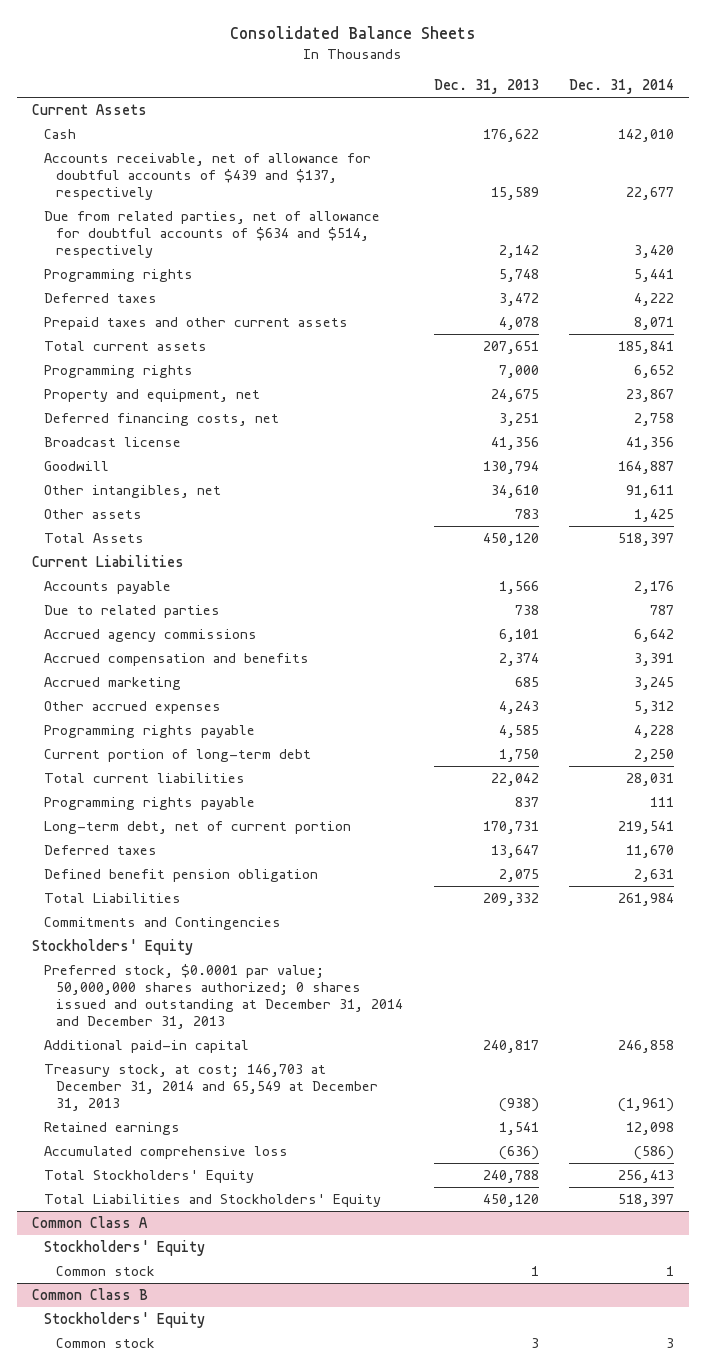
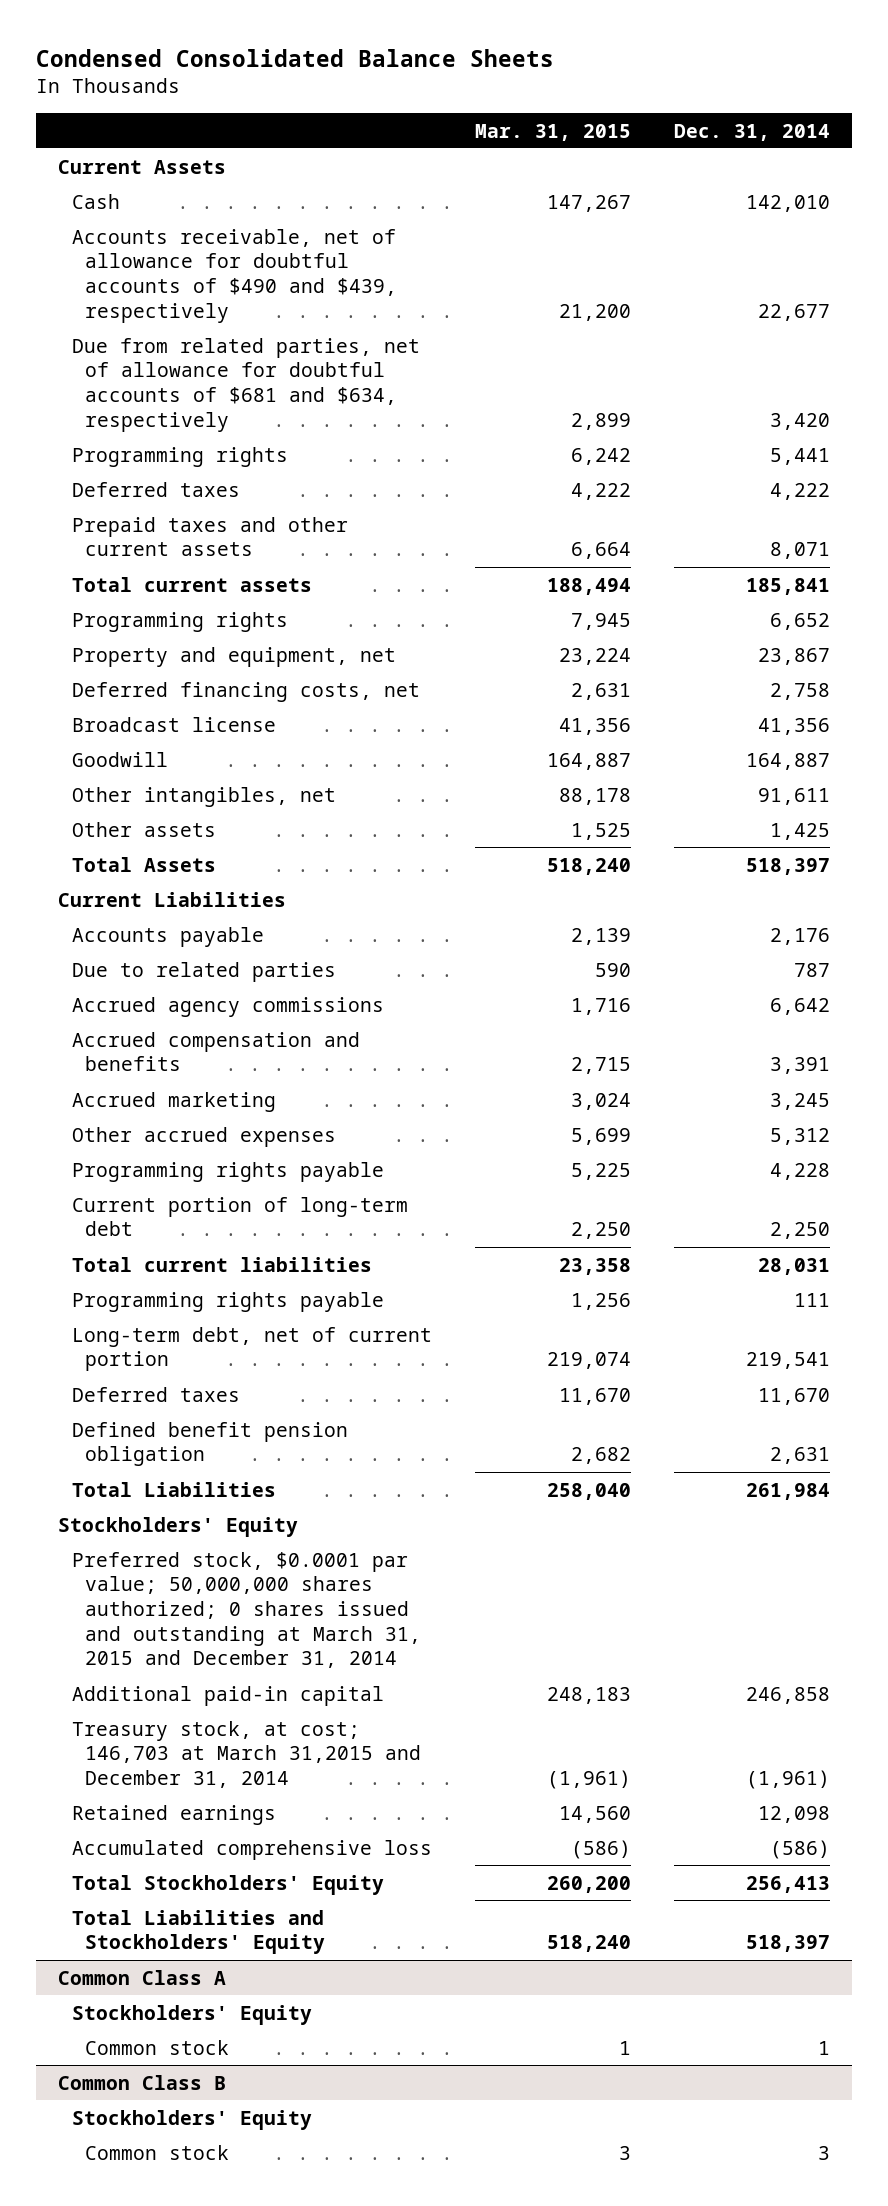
[230,26,477,40] Consolidated Balance Sheets -> [36,48,555,67] Condensed Consolidated Balance Sheets
[433,79,539,95] Dec. 31, 2013 -> none
none -> [474,123,631,141] Mar. 31, 2015
[44,152,372,201] Accounts receivable, net of allowance for doubtful accounts of $439 and $137, respectively -> [71,228,398,323] Accounts receivable, net of allowance for doubtful accounts of $490 and $439, respectively
[44,210,381,259] Due from related parties, net of allowance for doubtful accounts of $634 and $514, respectively -> [71,337,420,432] Due from related parties, net of allowance for doubtful accounts of $681 and $634, respectively
[44,916,282,930] Commitments and Contingencies -> none
[44,963,403,1030] Preferred stock, $0.0001 par value; 50,000,000 shares authorized; 0 shares issued and outstanding at December 31, 2014 and December 31, 2013 -> [71,1551,422,1669] Preferred stock, $0.0001 par value; 50,000,000 shares authorized; 0 shares issued and outstanding at March 31, 2015 and December 31, 2014
[44,1063,378,1112] Treasury stock, at cost; 146,703 at December 31, 2014 and 65,549 at December 31, 2013 -> [71,1720,422,1788] Treasury stock, at cost; 146,703 at March 31,2015 and December 31, 2014

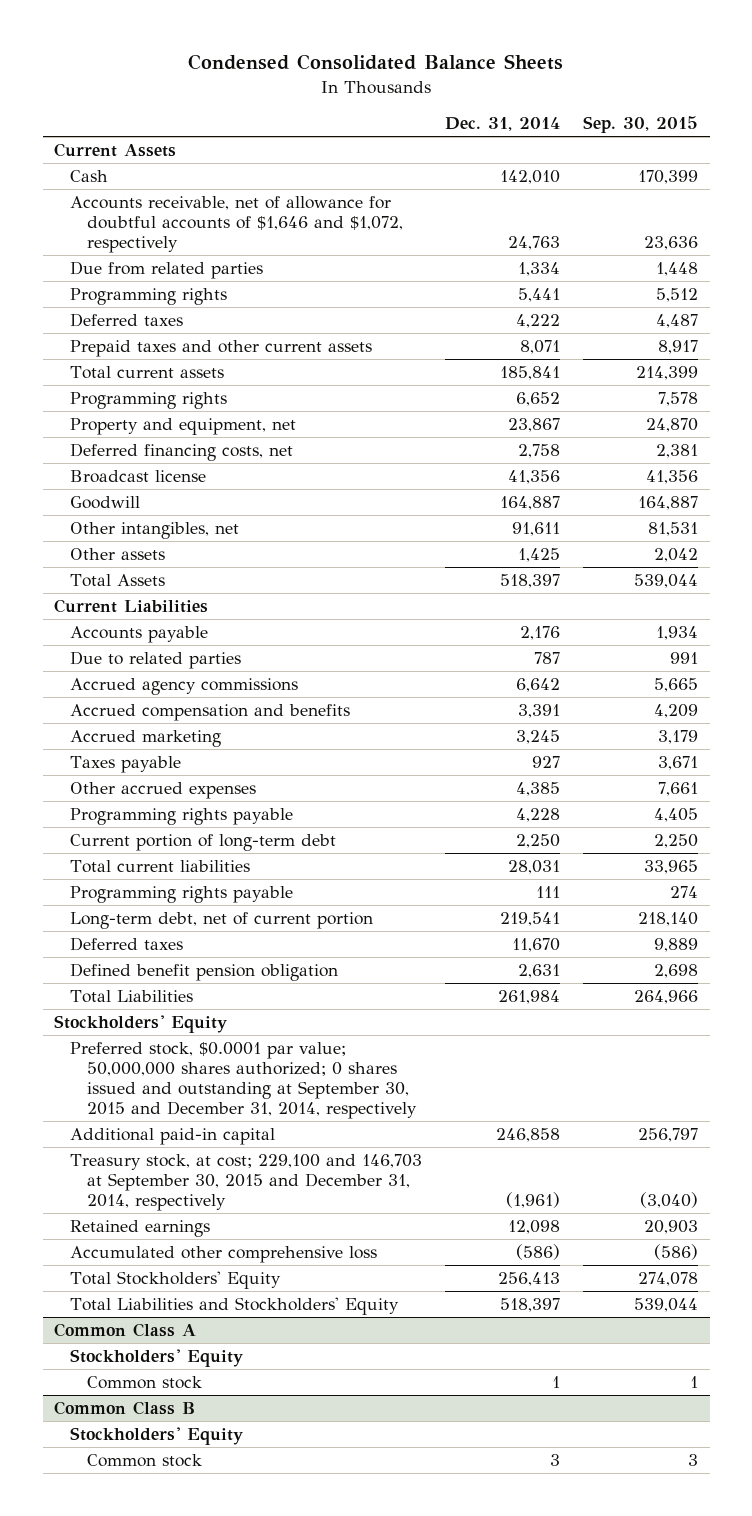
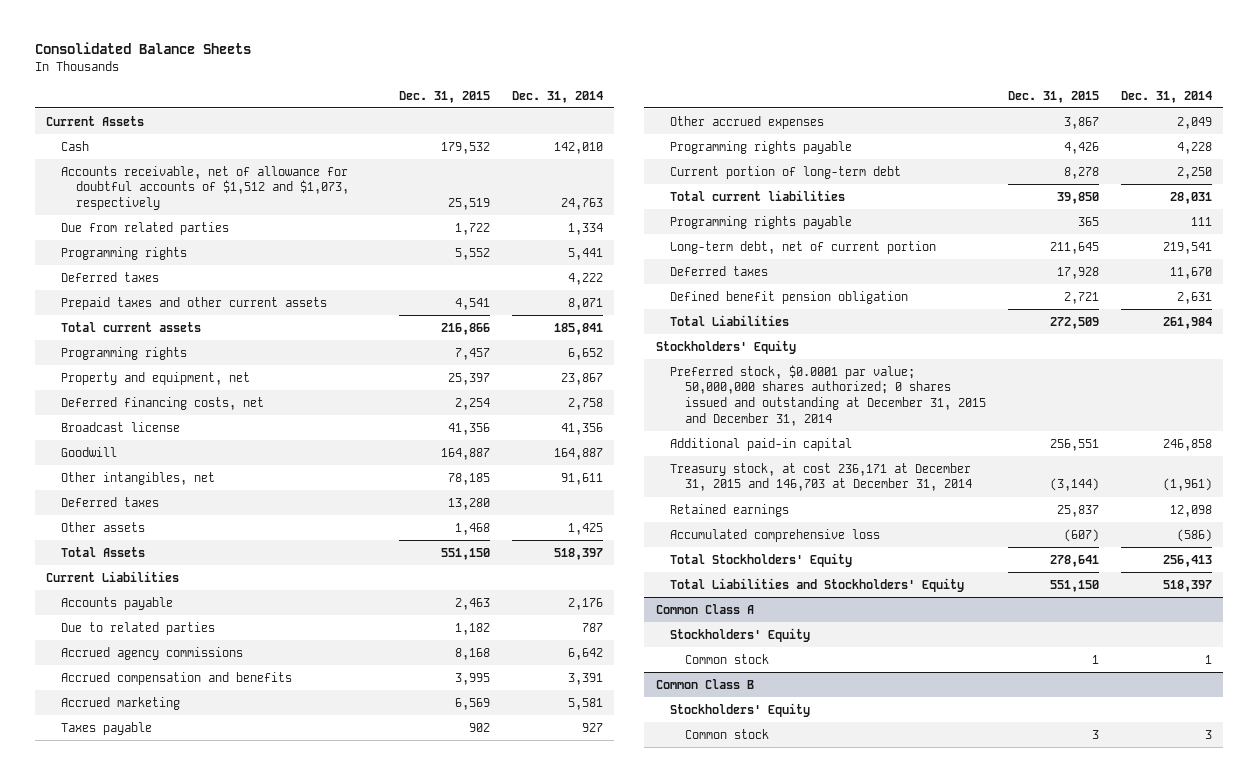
[188,54,564,71] Condensed Consolidated Balance Sheets -> [35,42,252,55] Consolidated Balance Sheets
[583,116,699,134] Sep. 30, 2015 -> none
none -> [398,90,490,103] Dec. 31, 2015
[70,196,403,254] Accounts receivable, net of allowance for doubtful accounts of $1,646 and $1,072, respectively -> [61,165,349,211] Accounts receivable, net of allowance for doubtful accounts of $1,512 and $1,073, respectively
none -> [61,496,160,507] Deferred taxes
[516,730,561,745] 3,245 -> [567,697,603,710] 5,581
[516,782,561,797] 4,385 -> [1177,116,1213,129] 2,049
[70,1042,417,1120] Preferred stock, $0.0001 par value; 50,000,000 shares authorized; 0 shares issued and outstanding at September 30, 2015 and December 31, 2014, respectively -> [670,364,986,426] Preferred stock, $0.0001 par value; 50,000,000 shares authorized; 0 shares issued and outstanding at December 31, 2015 and December 31, 2014
[70,1154,423,1212] Treasury stock, at cost; 229,100 and 146,703 at September 30, 2015 and December 31, 2014, respectively -> [670,462,972,492] Treasury stock, at cost 236,171 at December 31, 2015 and 146,703 at December 31, 2014
[70,1246,378,1264] Accumulated other comprehensive loss -> [670,528,881,542] Accumulated comprehensive loss

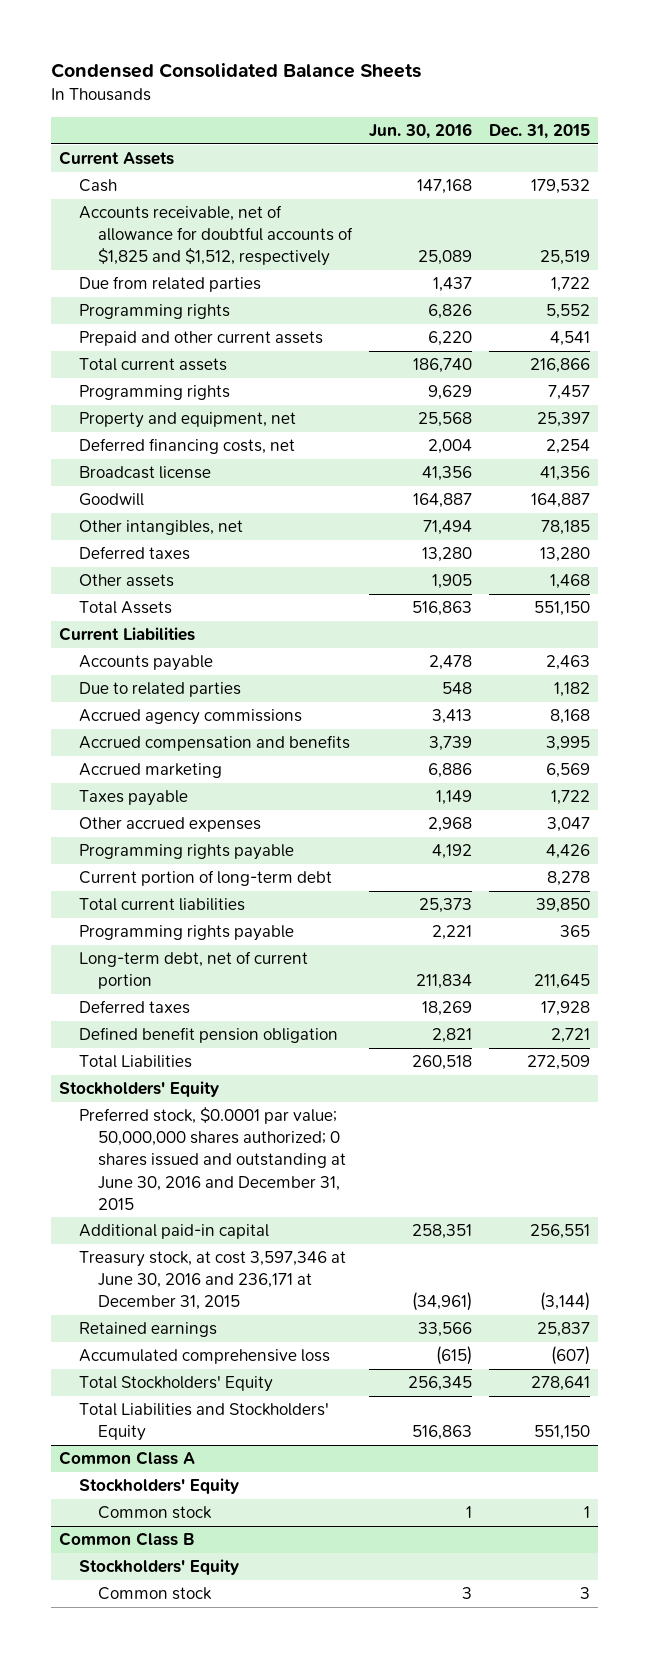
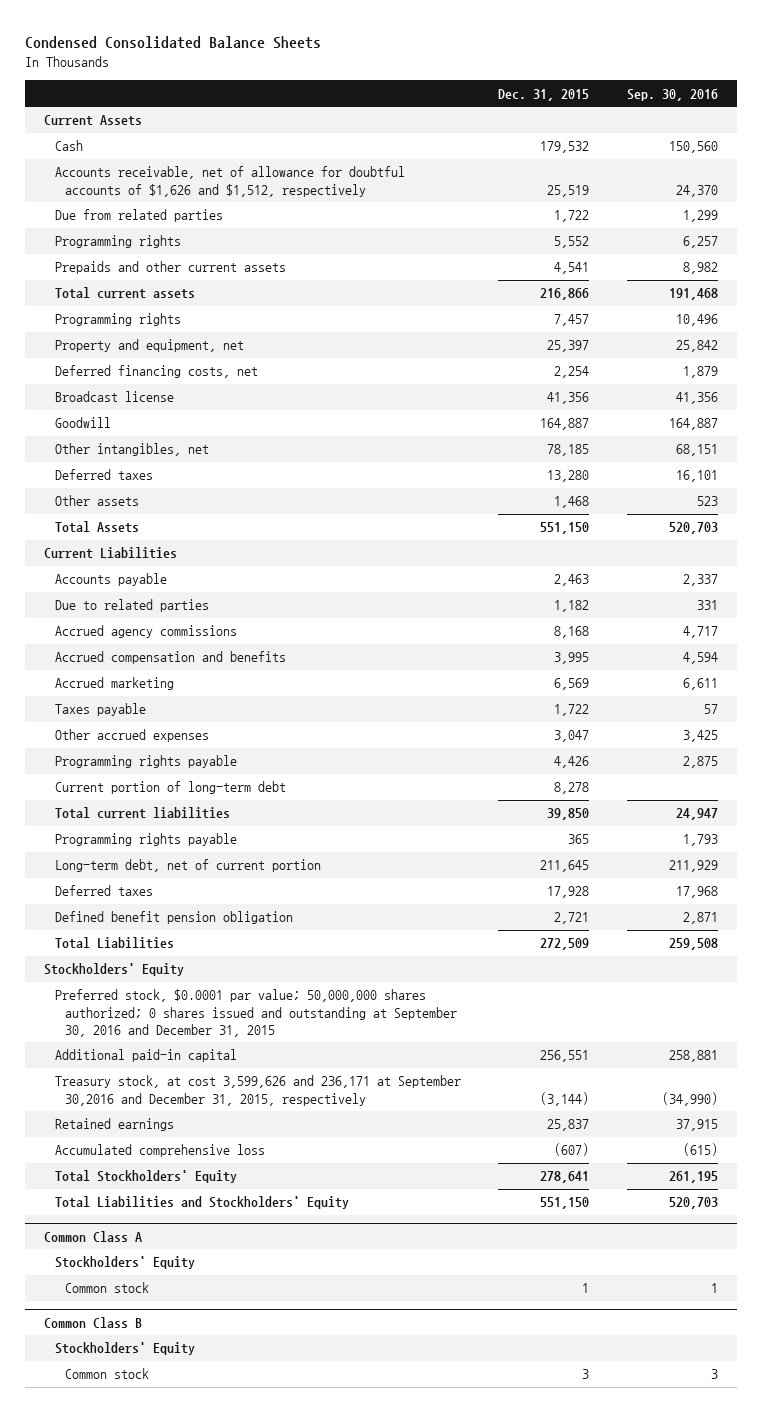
[368,123,472,140] Jun. 30, 2016 -> none
none -> [626,88,718,101] Sep. 30, 2016
[78,205,353,267] Accounts receivable, net of allowance for doubtful accounts of $1,825 and $1,512, respectively -> [54,166,405,197] Accounts receivable, net of allowance for doubtful accounts of $1,626 and $1,512, respectively
[78,331,323,347] Prepaid and other current assets -> [54,261,286,275] Prepaids and other current assets
[78,1107,346,1210] Preferred stock, $0.0001 par value; 50,000,000 shares authorized; 0 shares issued and outstanding at June 30, 2016 and December 31, 2015 -> [54,989,458,1037] Preferred stock, $0.0001 par value; 50,000,000 shares authorized; 0 shares issued and outstanding at September 30, 2016 and December 31, 2015
[78,1251,346,1311] Treasury stock, at cost 3,597,346 at June 30, 2016 and 236,171 at December 31, 2015 -> [54,1075,461,1106] Treasury stock, at cost 3,599,626 and 236,171 at September 30,2016 and December 31, 2015, respectively

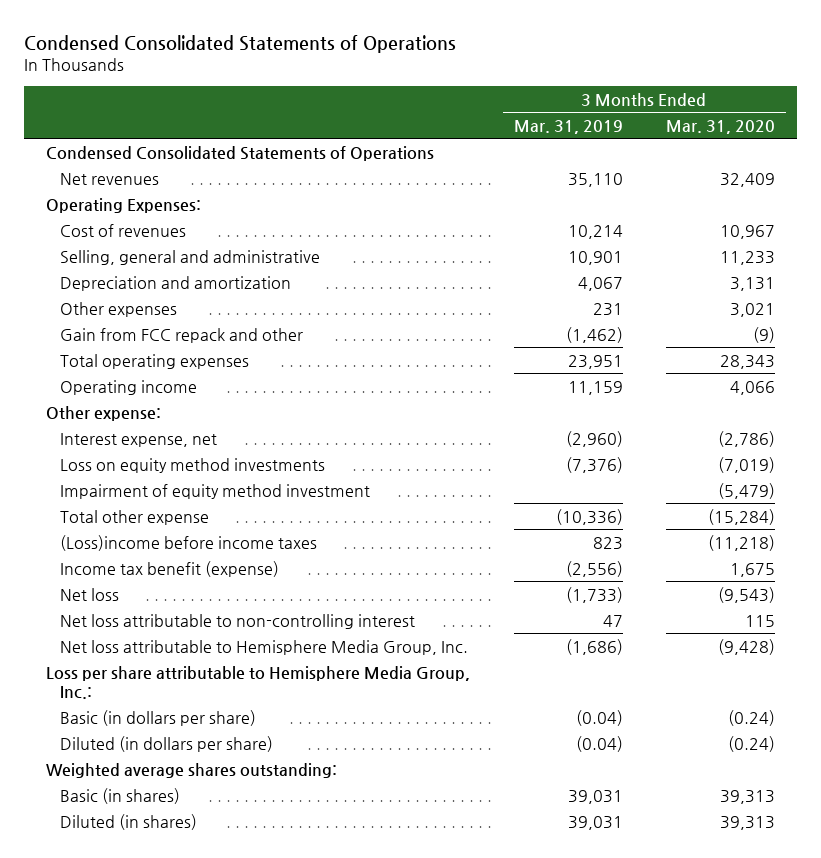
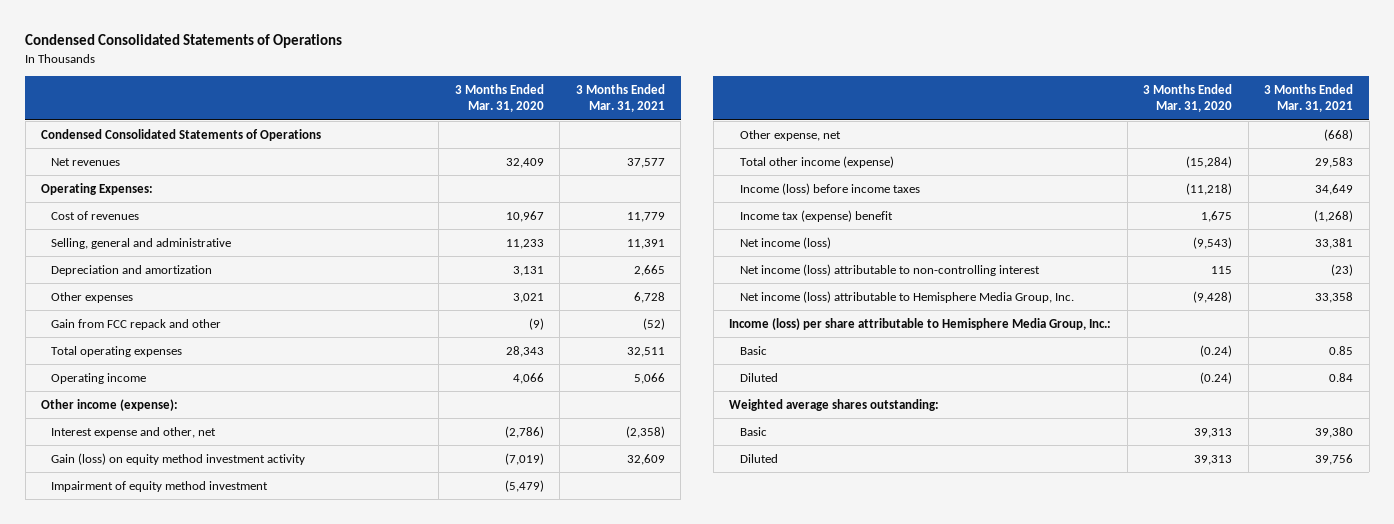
[513,119,623,134] Mar. 31, 2019 -> none
none -> [575,83,665,113] 3 Months Ended Mar. 31, 2021
[46,405,162,421] Other expense: -> [40,398,178,411] Other income (expense):
[59,432,217,447] Interest expense, net -> [51,426,217,438] Interest expense and other, net
[59,457,325,473] Loss on equity method investments -> [51,452,306,465] Gain (loss) on equity method investment activity
none -> [739,129,841,141] Other expense, net
[59,509,209,525] Total other expense -> [739,155,894,168] Total other income (expense)
[59,534,317,551] (Loss)income before income taxes -> [739,182,920,195] Income (loss) before income taxes
[59,560,279,577] Income tax benefit (expense) -> [739,209,893,222] Income tax (expense) benefit
[59,587,119,601] Net loss -> [739,236,831,249] Net income (loss)
[59,613,415,629] Net loss attributable to non-controlling interest -> [739,263,1040,276] Net income (loss) attributable to non-controlling interest
[59,639,468,655] Net loss attributable to Hemisphere Media Group, Inc. -> [739,290,1074,303] Net income (loss) attributable to Hemisphere Media Group, Inc.
[46,665,471,699] Loss per share attributable to Hemisphere Media Group, Inc.: -> [729,317,1112,330] Income (loss) per share attributable to Hemisphere Media Group, Inc.:
[59,709,256,726] Basic (in dollars per share) -> [739,345,767,355] Basic
[59,735,273,752] Diluted (in dollars per share) -> [739,372,778,382] Diluted
[59,787,180,804] Basic (in shares) -> [739,426,767,436] Basic
[59,813,197,830] Diluted (in shares) -> [739,453,778,463] Diluted

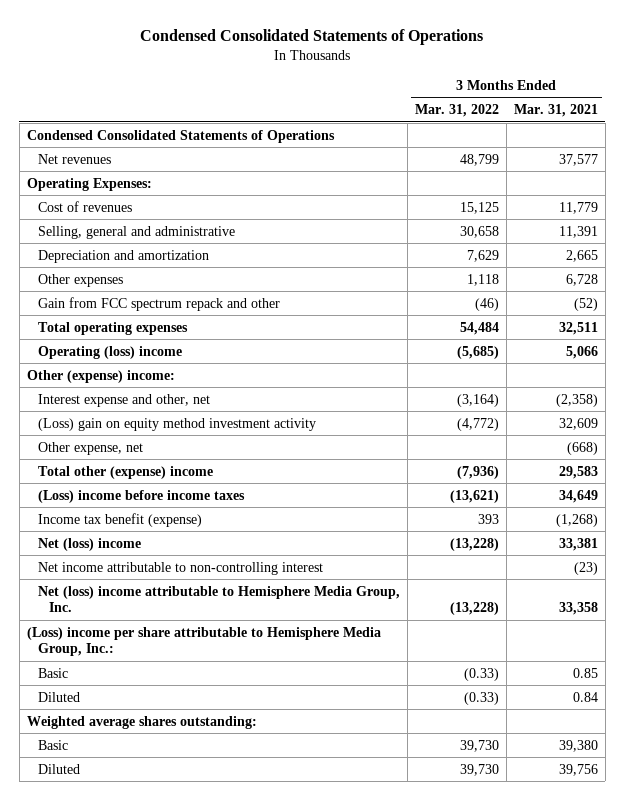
[454,83,544,113] 3 Months Ended Mar. 31, 2020 -> none
none -> [414,104,499,118] Mar. 31, 2022
[51,318,222,330] Gain from FCC repack and other -> [37,296,280,311] Gain from FCC spectrum repack and other
[51,372,147,384] Operating income -> [37,345,182,359] Operating (loss) income
[40,398,178,411] Other income (expense): -> [26,369,175,383] Other (expense) income:
[51,480,269,492] Impairment of equity method investment -> none
[51,452,306,465] Gain (loss) on equity method investment activity -> [37,417,316,431] (Loss) gain on equity method investment activity
[739,155,894,168] Total other income (expense) -> [37,465,213,479] Total other (expense) income
[739,182,920,195] Income (loss) before income taxes -> [37,489,245,503] (Loss) income before income taxes
[739,209,893,222] Income tax (expense) benefit -> [37,512,202,527] Income tax benefit (expense)
[739,236,831,249] Net income (loss) -> [37,537,141,551] Net (loss) income
[739,263,1040,276] Net income (loss) attributable to non-controlling interest -> [37,561,323,575] Net income attributable to non-controlling interest
[739,290,1074,303] Net income (loss) attributable to Hemisphere Media Group, Inc. -> [37,585,400,613] Net (loss) income attributable to Hemisphere Media Group, Inc.
[729,317,1112,330] Income (loss) per share attributable to Hemisphere Media Group, Inc.: -> [26,626,381,657] (Loss) income per share attributable to Hemisphere Media Group, Inc.:

